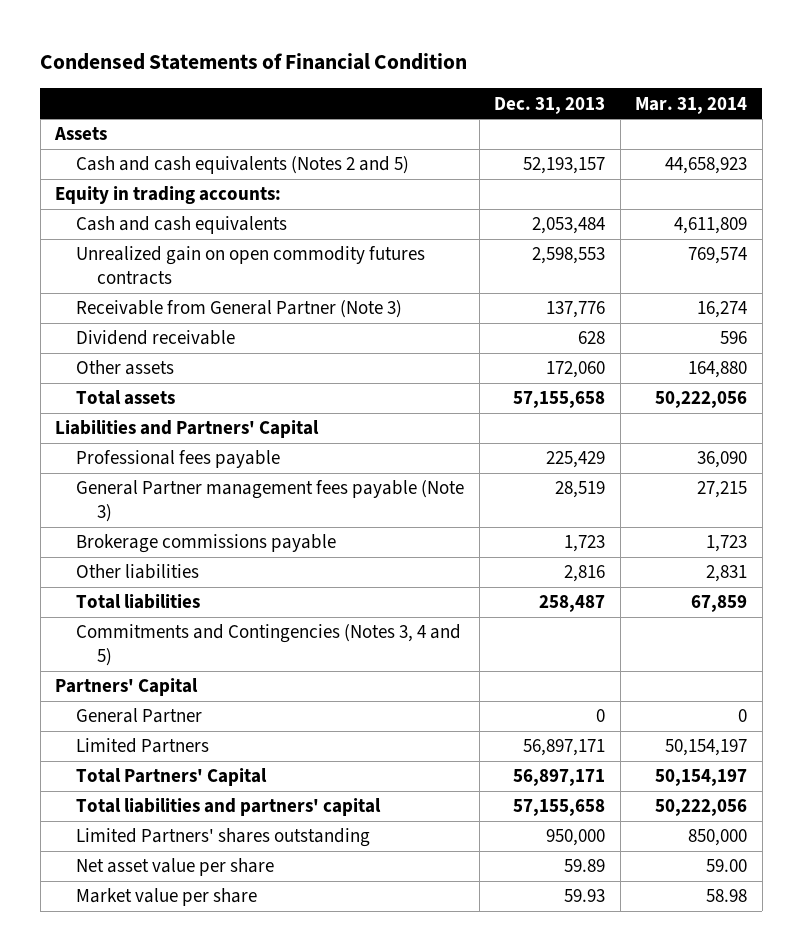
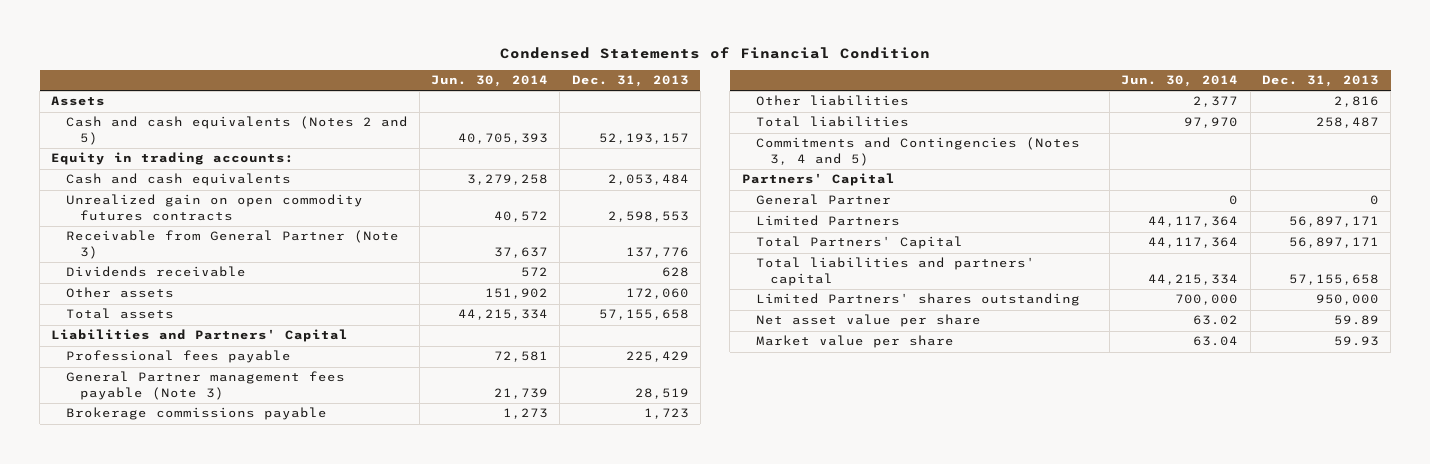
[635,96,748,114] Mar. 31, 2014 -> none
none -> [431,75,549,88] Jun. 30, 2014
[76,330,236,346] Dividend receivable -> [65,266,246,278] Dividends receivable

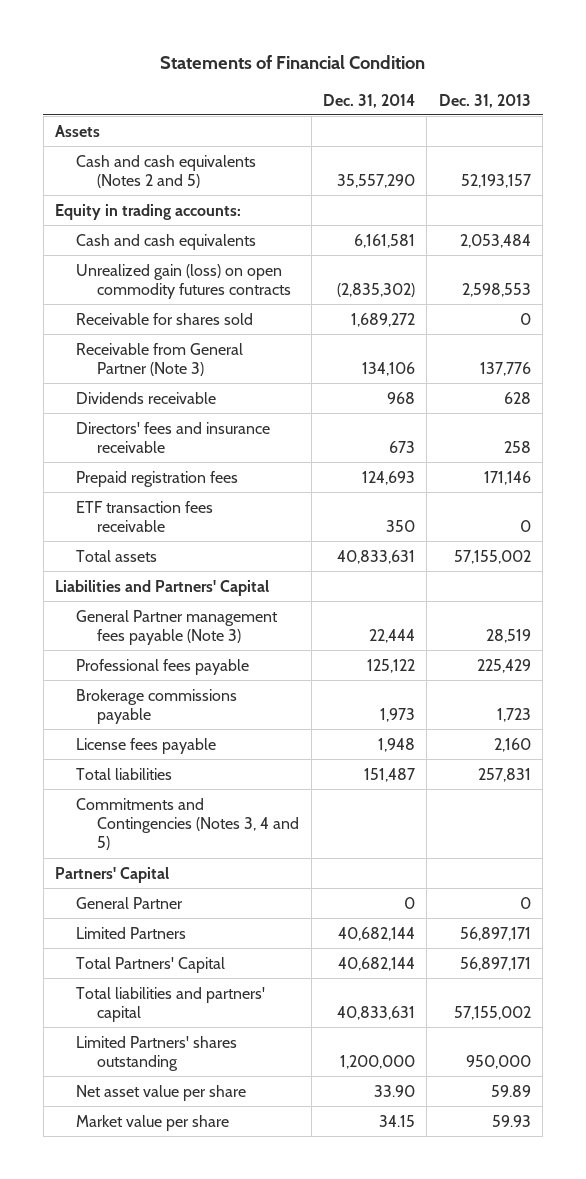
[500,46,931,59] Condensed Statements of Financial Condition -> [160,54,426,69] Statements of Financial Condition
[431,75,549,88] Jun. 30, 2014 -> none
none -> [323,93,416,108] Dec. 31, 2014
[65,194,363,221] Unrealized gain on open commodity futures contracts -> [76,263,292,300] Unrealized gain (loss) on open commodity futures contracts
none -> [76,312,254,325] Receivable for shares sold
[65,287,174,299] Other assets -> none
none -> [76,421,271,454] Directors' fees and insurance receivable
none -> [76,470,239,487] Prepaid registration fees
none -> [76,500,214,533] ETF transaction fees receivable
[598,309,689,321] 57,155,658 -> [453,549,531,564] 57,155,002
[65,350,291,364] Professional fees payable -> [76,658,250,675] Professional fees payable
[755,95,909,107] Other liabilities -> none
none -> [76,737,217,754] License fees payable
[1315,117,1379,129] 258,487 -> [477,767,531,782] 257,831
[1288,273,1379,285] 57,155,658 -> [453,1006,531,1021] 57,155,002

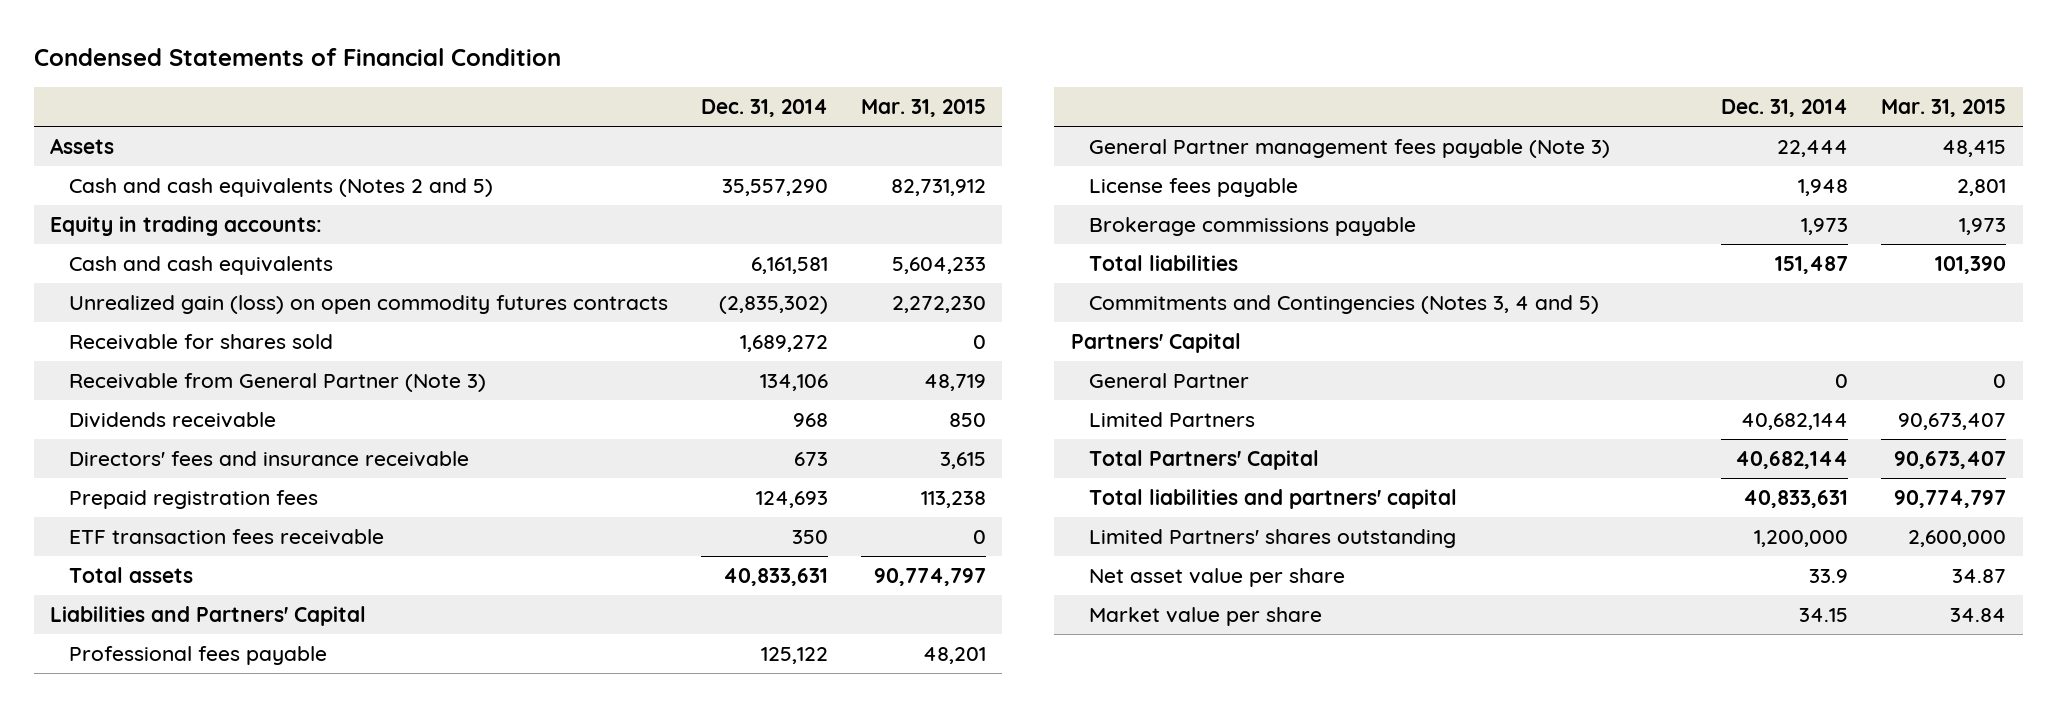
[160,54,426,69] Statements of Financial Condition -> [33,47,561,66] Condensed Statements of Financial Condition
[438,93,531,108] Dec. 31, 2013 -> none
none -> [860,98,986,117] Mar. 31, 2015
[76,609,279,646] General Partner management fees payable (Note 3) -> [1089,139,1611,159] General Partner management fees payable (Note 3)
[76,688,238,725] Brokerage commissions payable -> [1089,217,1417,237] Brokerage commissions payable
[374,1084,416,1097] 33.90 -> [1809,569,1849,584] 33.9

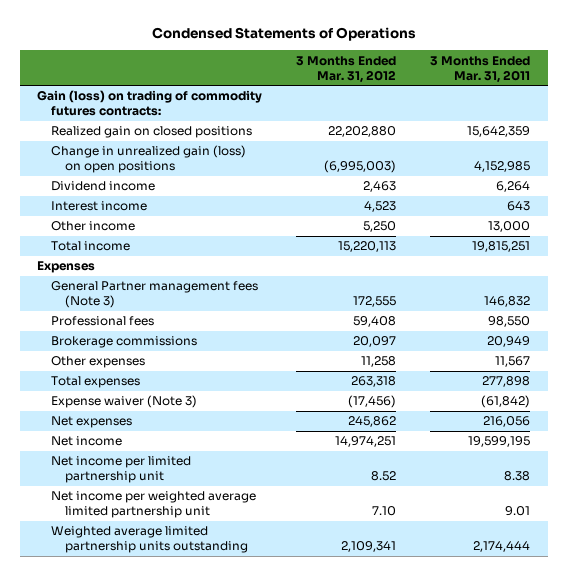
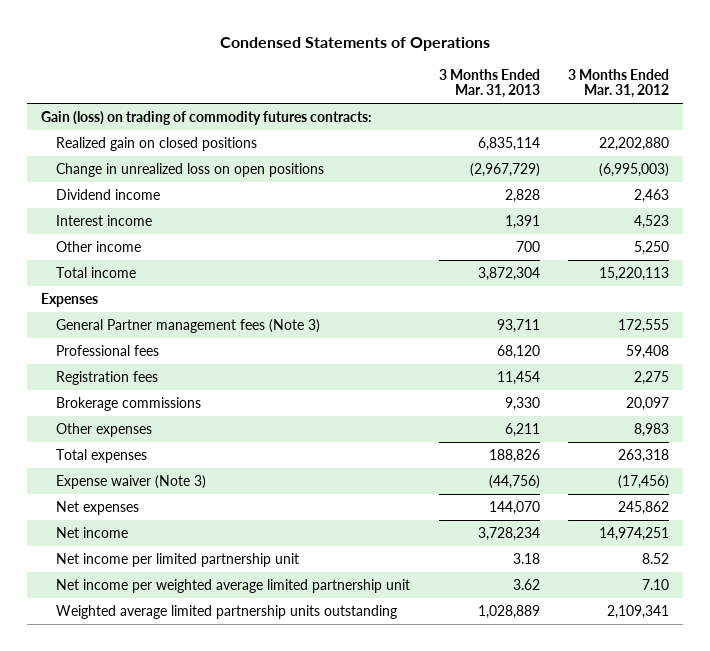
[430,55,531,83] 3 Months Ended Mar. 31, 2011 -> none
none -> [438,68,540,99] 3 Months Ended Mar. 31, 2013
[50,145,246,174] Change in unrealized gain (loss) on open positions -> [56,162,325,177] Change in unrealized loss on open positions
none -> [56,370,159,385] Registration fees
[361,356,397,368] 11,258 -> [634,422,670,437] 8,983

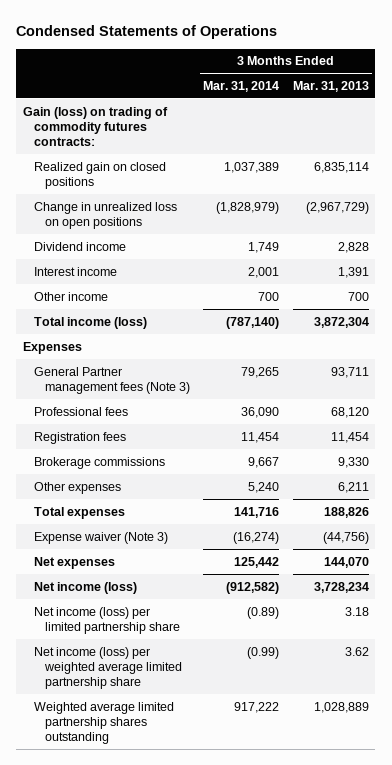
[568,68,670,99] 3 Months Ended Mar. 31, 2012 -> none
none -> [203,80,280,92] Mar. 31, 2014
[56,266,137,278] Total income -> [33,316,147,329] Total income (loss)
[56,526,129,538] Net income -> [33,581,137,594] Net income (loss)
[56,552,300,567] Net income per limited partnership unit -> [33,606,180,634] Net income (loss) per limited partnership share
[56,578,411,593] Net income per weighted average limited partnership unit -> [33,646,182,690] Net income (loss) per weighted average limited partnership share
[56,604,398,619] Weighted average limited partnership units outstanding -> [33,701,174,745] Weighted average limited partnership shares outstanding

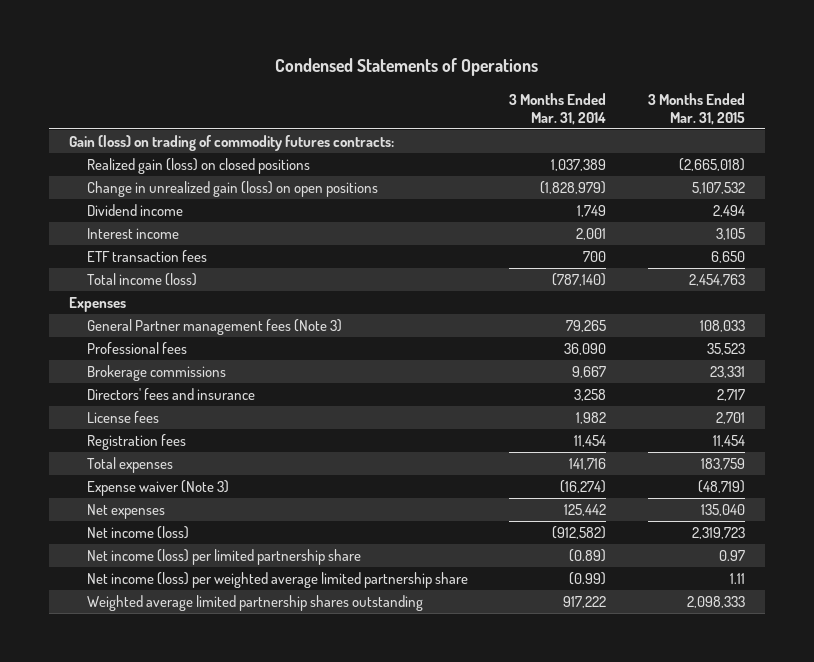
[292,80,369,92] Mar. 31, 2013 -> none
none -> [647,92,745,125] 3 Months Ended Mar. 31, 2015
[33,161,166,189] Realized gain on closed positions -> [86,158,310,175] Realized gain (loss) on closed positions
[33,201,177,229] Change in unrealized loss on open positions -> [86,181,378,198] Change in unrealized gain (loss) on open positions
[33,291,108,301] Other income -> [86,250,207,263] ETF transaction fees
[33,481,121,494] Other expenses -> none
none -> [86,388,255,401] Directors' fees and insurance
none -> [86,411,159,424] License fees
[33,431,126,444] Registration fees -> [86,434,186,451] Registration fees

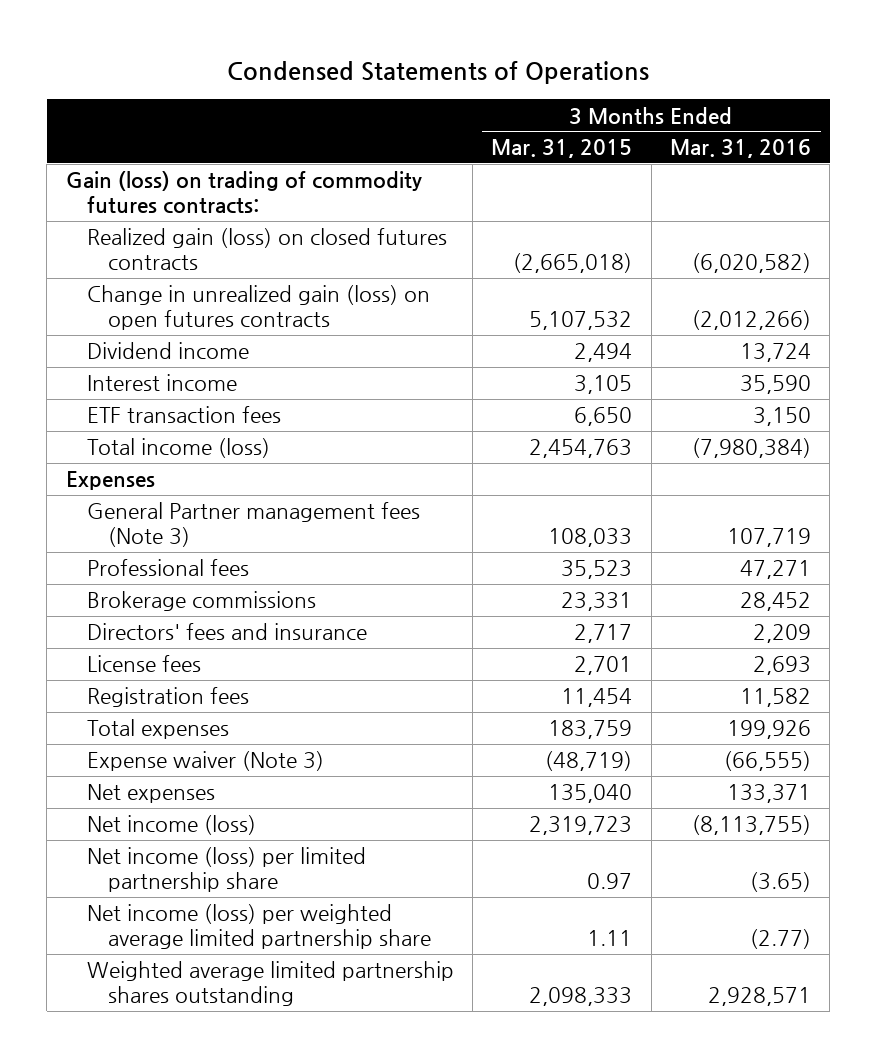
[509,92,607,125] 3 Months Ended Mar. 31, 2014 -> none
none -> [670,139,812,159] Mar. 31, 2016
[86,158,310,175] Realized gain (loss) on closed positions -> [86,228,447,271] Realized gain (loss) on closed futures contracts
[86,181,378,198] Change in unrealized gain (loss) on open positions -> [86,285,430,331] Change in unrealized gain (loss) on open futures contracts

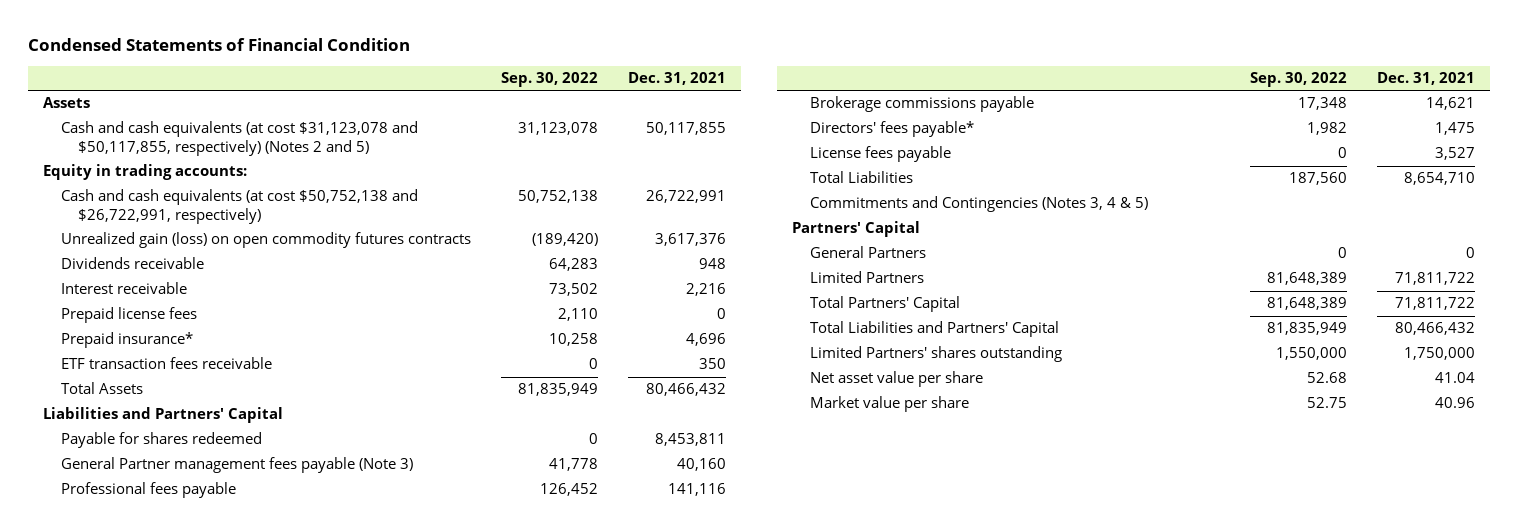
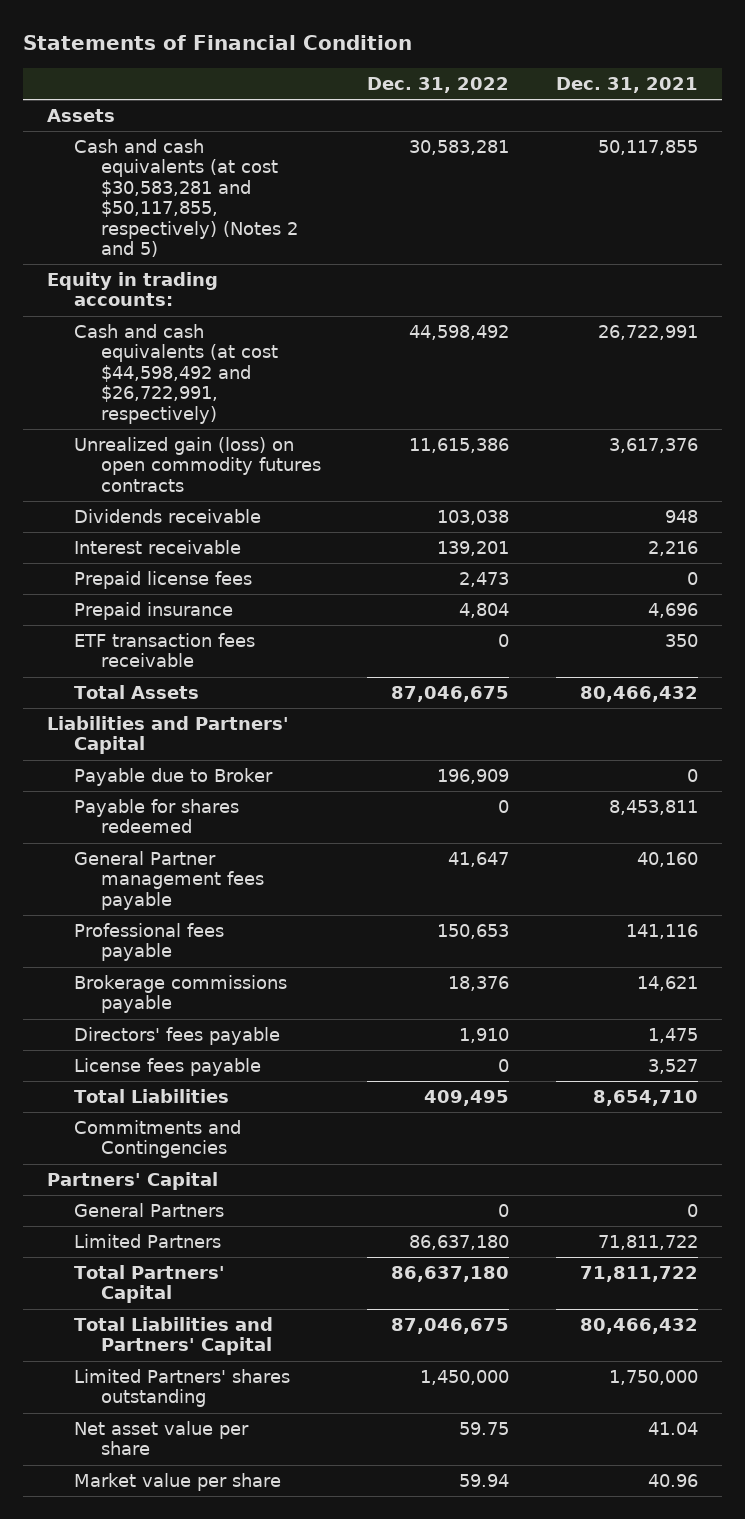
[28,38,411,52] Condensed Statements of Financial Condition -> [23,35,413,51] Statements of Financial Condition
[500,72,598,88] Sep. 30, 2022 -> none
none -> [367,77,510,94] Dec. 31, 2022
[60,121,418,156] Cash and cash equivalents (at cost $31,123,078 and $50,117,855, respectively) (Notes 2 and 5) -> [73,139,298,258] Cash and cash equivalents (at cost $30,583,281 and $50,117,855, respectively) (Notes 2 and 5)
[60,189,418,224] Cash and cash equivalents (at cost $50,752,138 and $26,722,991, respectively) -> [73,324,278,424] Cash and cash equivalents (at cost $44,598,492 and $26,722,991, respectively)
[60,332,193,349] Prepaid insurance* -> [73,602,233,621] Prepaid insurance
none -> [73,768,273,787] Payable due to Broker
[60,457,413,474] General Partner management fees payable (Note 3) -> [73,851,264,910] General Partner management fees payable
[809,121,974,138] Directors' fees payable* -> [73,1027,280,1046] Directors' fees payable
[809,196,1148,213] Commitments and Contingencies (Notes 3, 4 & 5) -> [73,1120,241,1159] Commitments and Contingencies

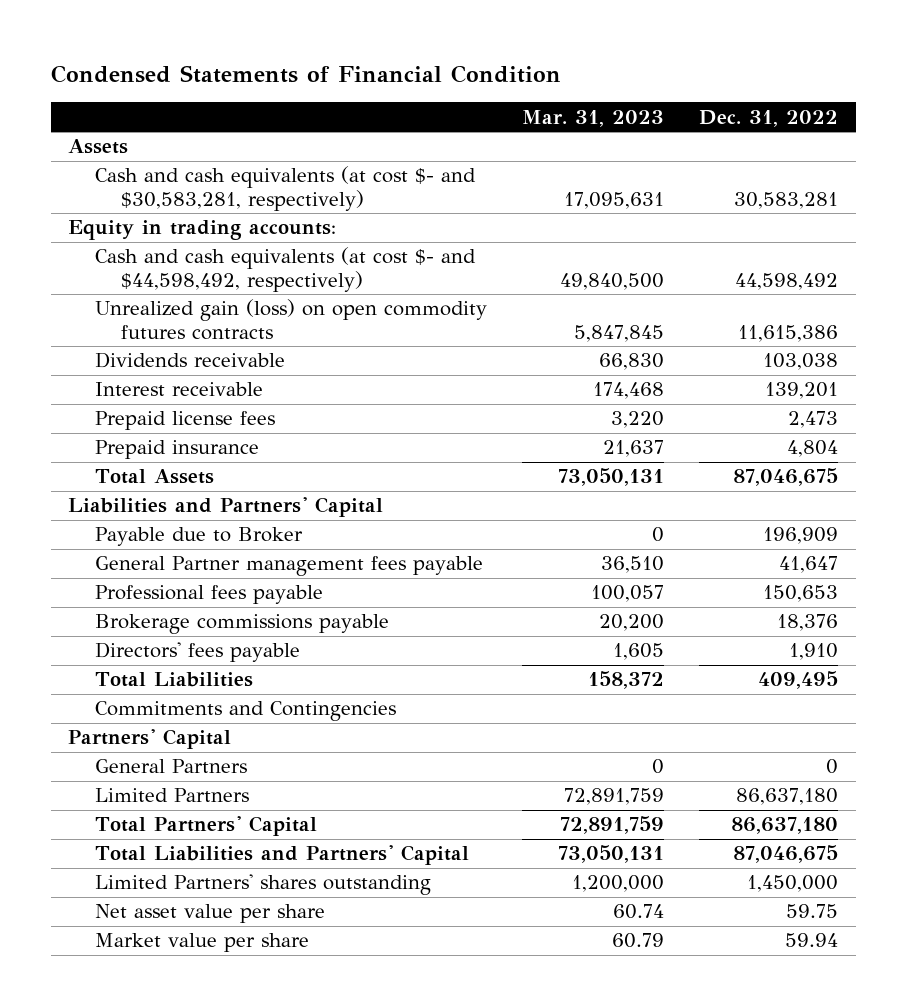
[23,35,413,51] Statements of Financial Condition -> [50,65,561,84] Condensed Statements of Financial Condition
[556,77,699,94] Dec. 31, 2021 -> none
none -> [522,109,665,127] Mar. 31, 2023
[73,139,298,258] Cash and cash equivalents (at cost $30,583,281 and $50,117,855, respectively) (Notes 2 and 5) -> [94,166,476,212] Cash and cash equivalents (at cost $- and $30,583,281, respectively)
[73,324,278,424] Cash and cash equivalents (at cost $44,598,492 and $26,722,991, respectively) -> [94,247,476,293] Cash and cash equivalents (at cost $- and $44,598,492, respectively)
[73,633,255,668] ETF transaction fees receivable -> none
[73,799,239,834] Payable for shares redeemed -> none
[73,1058,261,1077] License fees payable -> none

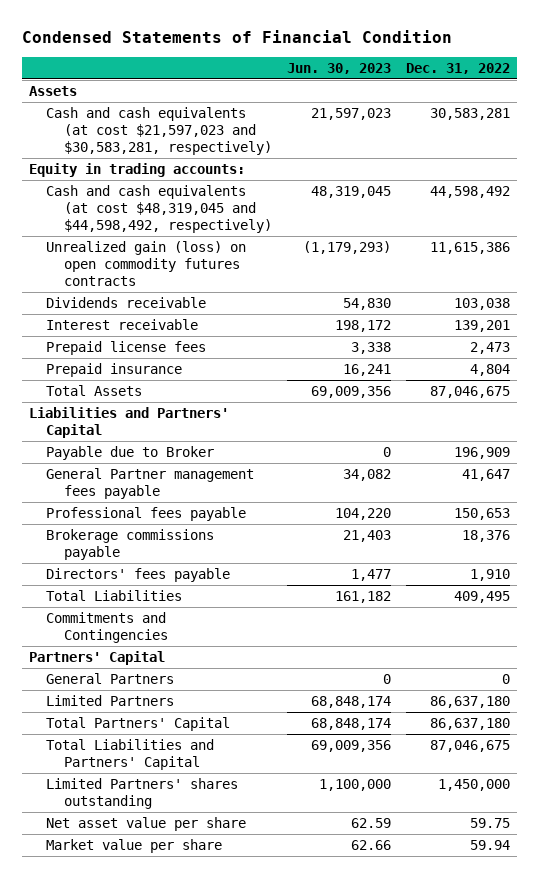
[522,109,665,127] Mar. 31, 2023 -> none
none -> [286,62,391,74] Jun. 30, 2023
[94,166,476,212] Cash and cash equivalents (at cost $- and $30,583,281, respectively) -> [46,107,272,156] Cash and cash equivalents (at cost $21,597,023 and $30,583,281, respectively)
[94,247,476,293] Cash and cash equivalents (at cost $- and $44,598,492, respectively) -> [46,185,272,234] Cash and cash equivalents (at cost $48,319,045 and $44,598,492, respectively)

